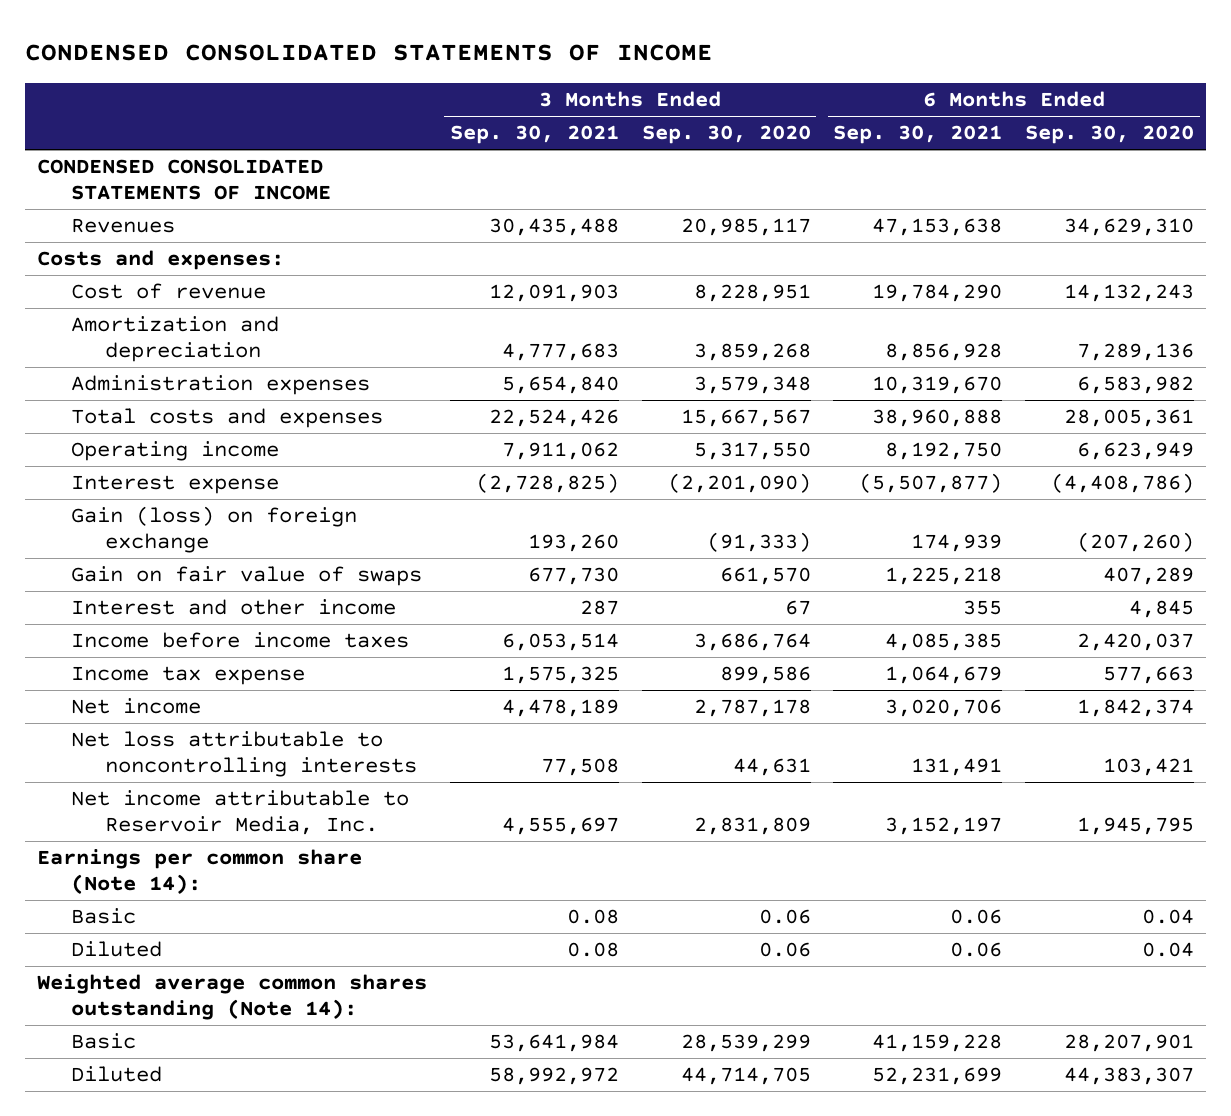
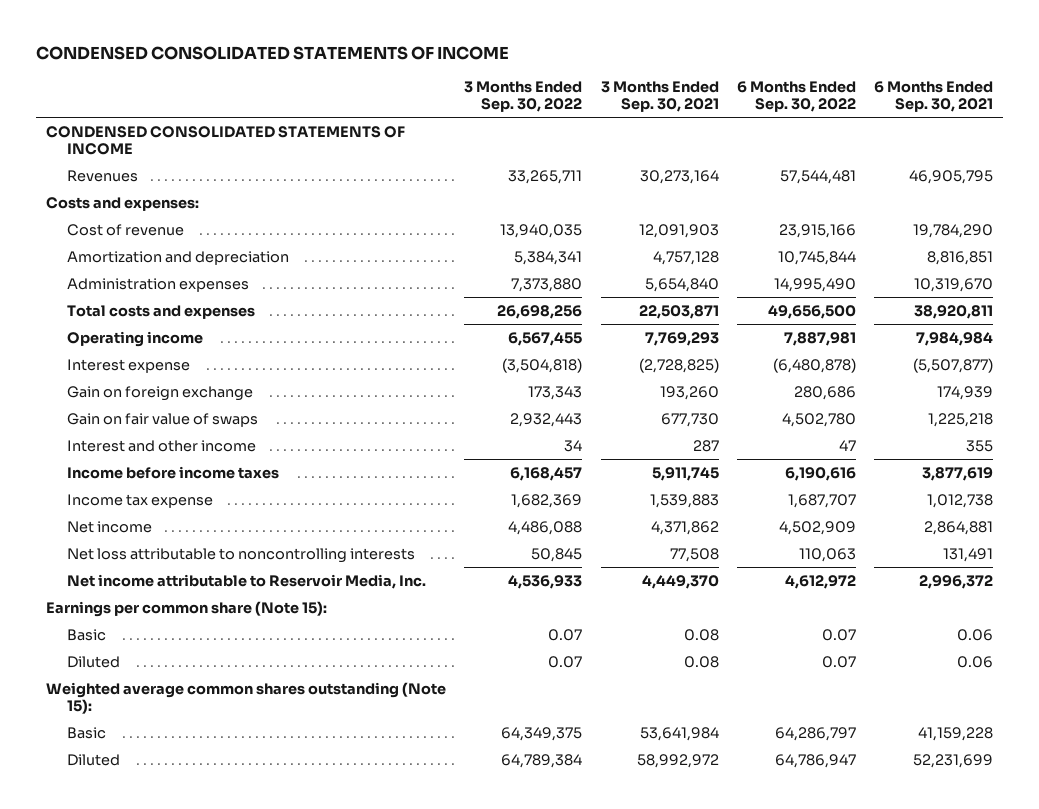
[641,125,811,145] Sep. 30, 2020 -> none
[1025,125,1195,145] Sep. 30, 2020 -> none
none -> [464,81,583,113] 3 Months Ended Sep. 30, 2022
none -> [737,81,857,113] 6 Months Ended Sep. 30, 2022
[488,218,619,237] 30,435,488 -> [639,169,719,184] 30,273,164
[872,218,1003,237] 47,153,638 -> [909,169,994,184] 46,905,795
[501,343,619,362] 4,777,683 -> [652,250,719,265] 4,757,128
[885,343,1003,362] 8,856,928 -> [927,250,994,265] 8,816,851
[488,409,619,428] 22,524,426 -> [638,304,719,319] 22,503,871
[872,409,1003,428] 38,960,888 -> [914,304,994,319] 38,920,811
[501,442,619,461] 7,911,062 -> [644,331,719,346] 7,769,293
[885,442,1003,461] 8,192,750 -> [916,331,994,346] 7,984,984
[70,506,357,554] Gain (loss) on foreign exchange -> [66,385,253,401] Gain on foreign exchange
[501,633,619,652] 6,053,514 -> [651,466,719,481] 5,911,745
[885,633,1003,652] 4,085,385 -> [922,466,994,481] 3,877,619
[501,666,619,685] 1,575,325 -> [649,493,719,508] 1,539,883
[885,666,1003,685] 1,064,679 -> [927,493,994,508] 1,012,738
[501,699,619,718] 4,478,189 -> [650,520,719,535] 4,371,862
[885,699,1003,718] 3,020,706 -> [924,520,994,535] 2,864,881
[501,817,619,836] 4,555,697 -> [641,574,719,589] 4,449,370
[885,817,1003,836] 3,152,197 -> [919,574,994,589] 2,996,372
[36,849,362,895] Earnings per common share (Note 14): -> [45,600,327,617] Earnings per common share (Note 15):
[36,974,427,1021] Weighted average common shares outstanding (Note 14): -> [45,681,446,714] Weighted average common shares outstanding (Note 15):

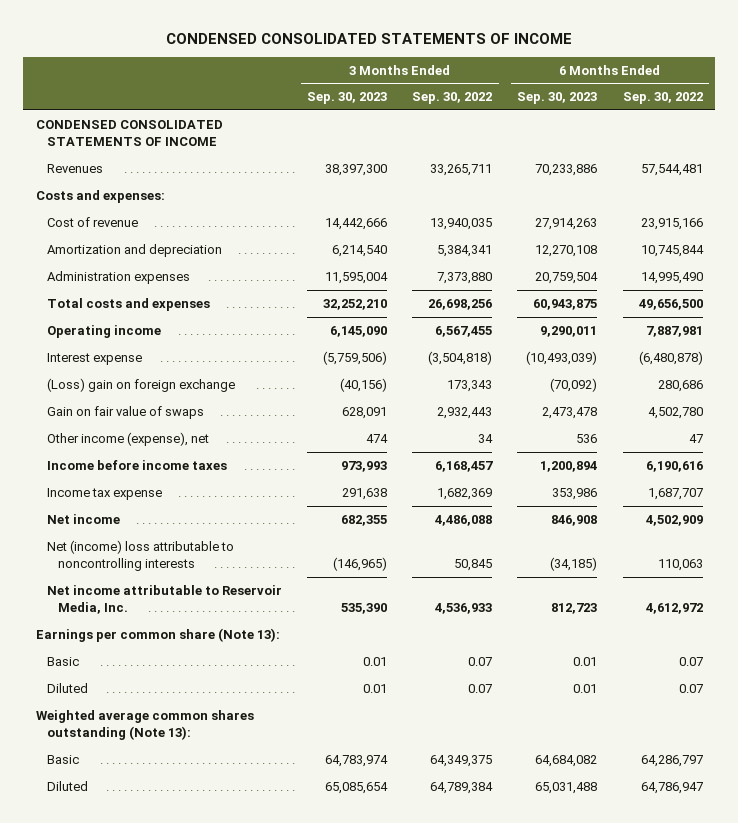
[600,81,719,113] 3 Months Ended Sep. 30, 2021 -> none
[874,81,994,113] 6 Months Ended Sep. 30, 2021 -> none
none -> [307,92,388,105] Sep. 30, 2023
none -> [517,92,598,105] Sep. 30, 2023
[66,385,253,401] Gain on foreign exchange -> [46,377,235,392] (Loss) gain on foreign exchange
[66,439,256,452] Interest and other income -> [46,431,209,446] Other income (expense), net
[66,547,415,563] Net loss attributable to noncontrolling interests -> [46,539,234,572] Net (income) loss attributable to noncontrolling interests
[45,600,327,617] Earnings per common share (Note 15): -> [35,627,280,642] Earnings per common share (Note 13):
[45,681,446,714] Weighted average common shares outstanding (Note 15): -> [35,709,254,741] Weighted average common shares outstanding (Note 13):

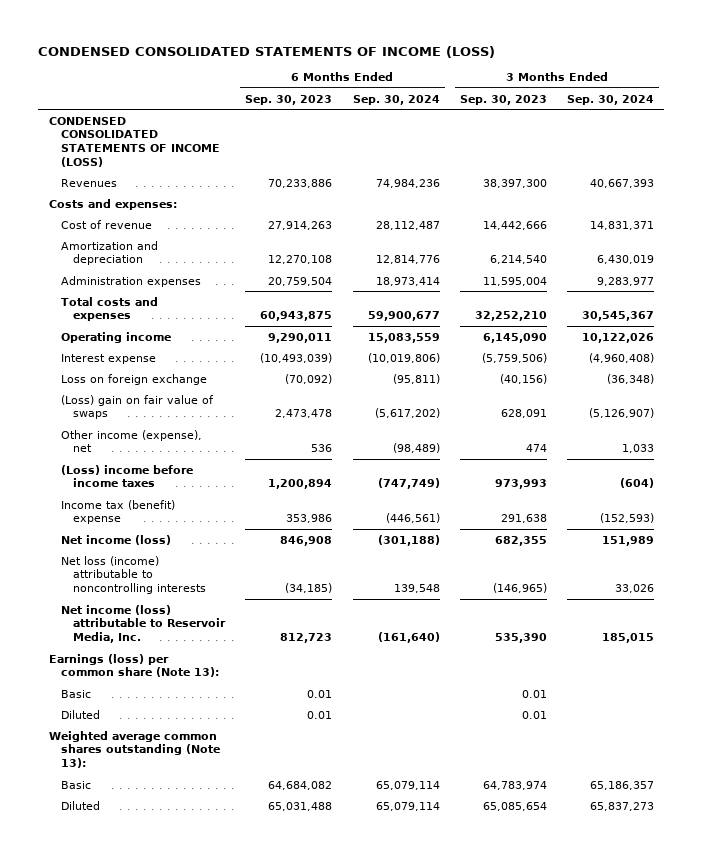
[166,32,573,44] CONDENSED CONSOLIDATED STATEMENTS OF INCOME -> [38,45,496,58] CONDENSED CONSOLIDATED STATEMENTS OF INCOME (LOSS)
[412,92,493,105] Sep. 30, 2022 -> none
[622,92,703,105] Sep. 30, 2022 -> none
none -> [352,94,440,105] Sep. 30, 2024
none -> [567,94,655,105] Sep. 30, 2024
[35,119,223,147] CONDENSED CONSOLIDATED STATEMENTS OF INCOME -> [48,116,220,167] CONDENSED CONSOLIDATED STATEMENTS OF INCOME (LOSS)
[46,377,235,392] (Loss) gain on foreign exchange -> [60,373,207,385] Loss on foreign exchange
[46,405,204,419] Gain on fair value of swaps -> [60,394,214,420] (Loss) gain on fair value of swaps
[46,459,227,470] Income before income taxes -> [60,464,193,488] (Loss) income before income taxes
[46,487,162,500] Income tax expense -> [60,499,175,525] Income tax (benefit) expense
[46,513,120,524] Net income -> [60,534,171,545] Net income (loss)
[46,539,234,572] Net (income) loss attributable to noncontrolling interests -> [60,555,207,595] Net loss (income) attributable to noncontrolling interests
[46,584,282,615] Net income attributable to Reservoir Media, Inc. -> [60,604,227,644] Net income (loss) attributable to Reservoir Media, Inc.
[35,627,280,642] Earnings per common share (Note 13): -> [48,653,219,678] Earnings (loss) per common share (Note 13):

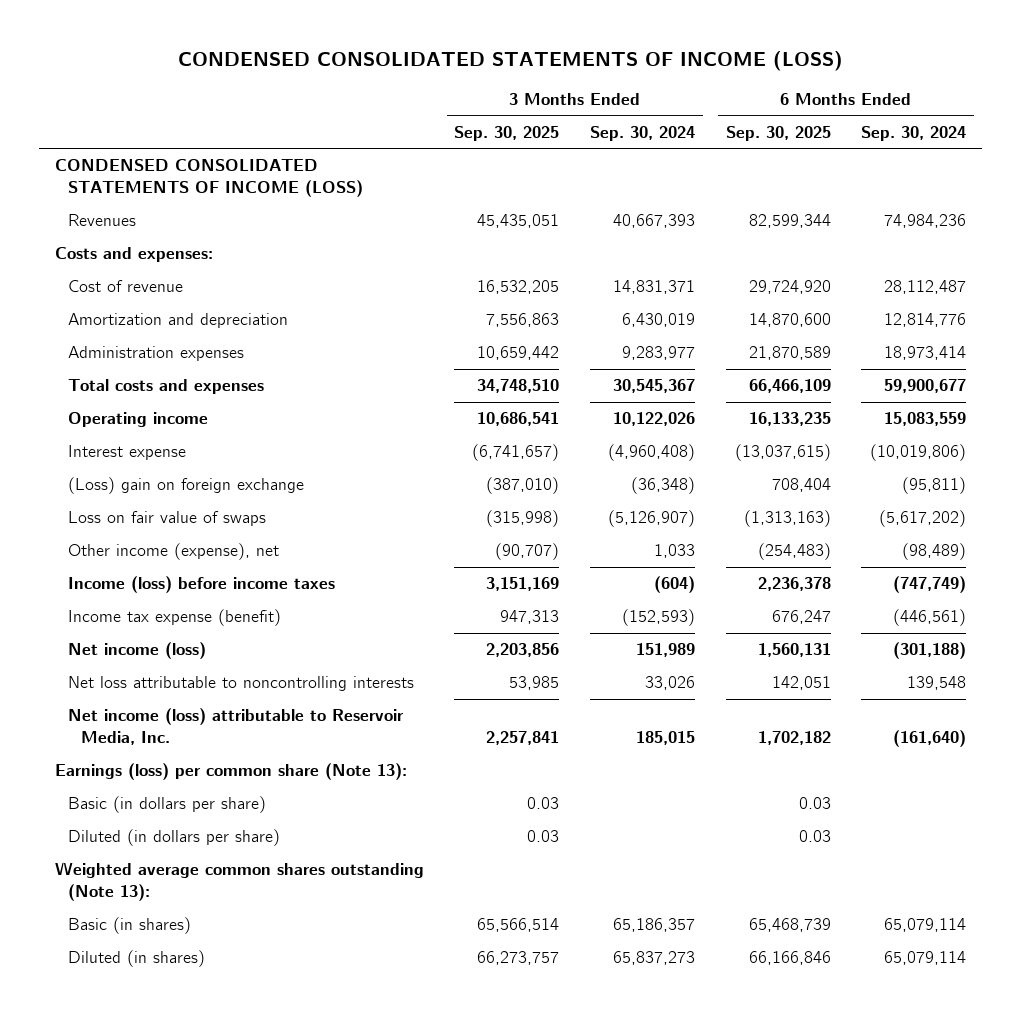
[245,94,333,105] Sep. 30, 2023 -> none
[459,94,547,105] Sep. 30, 2023 -> none
none -> [454,126,560,142] Sep. 30, 2025
none -> [725,126,831,142] Sep. 30, 2025
[60,373,207,385] Loss on foreign exchange -> [68,477,305,495] (Loss) gain on foreign exchange
[60,394,214,420] (Loss) gain on fair value of swaps -> [68,511,267,527] Loss on fair value of swaps
[60,464,193,488] (Loss) income before income taxes -> [68,576,336,594] Income (loss) before income taxes
[60,499,175,525] Income tax (benefit) expense -> [68,609,282,627] Income tax expense (benefit)
[60,555,207,595] Net loss (income) attributable to noncontrolling interests -> [68,676,415,692] Net loss attributable to noncontrolling interests
[60,689,91,698] Basic -> [68,796,267,814] Basic (in dollars per share)
[60,709,100,719] Diluted -> [68,829,281,847] Diluted (in dollars per share)
[60,780,91,789] Basic -> [68,917,192,935] Basic (in shares)
[60,800,100,810] Diluted -> [68,950,206,968] Diluted (in shares)

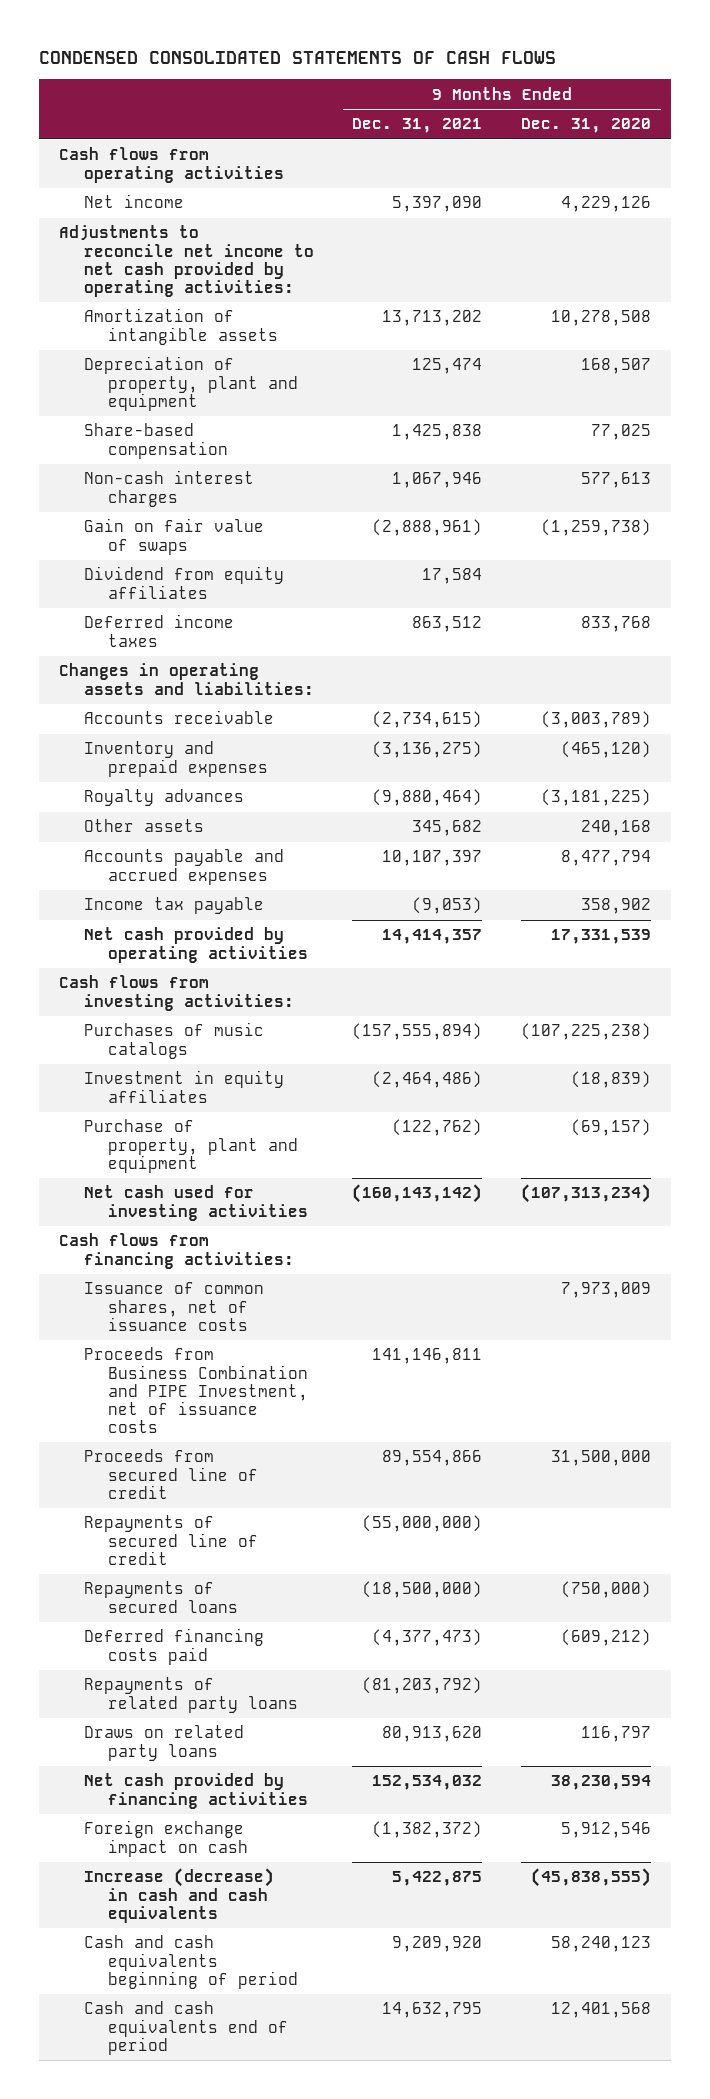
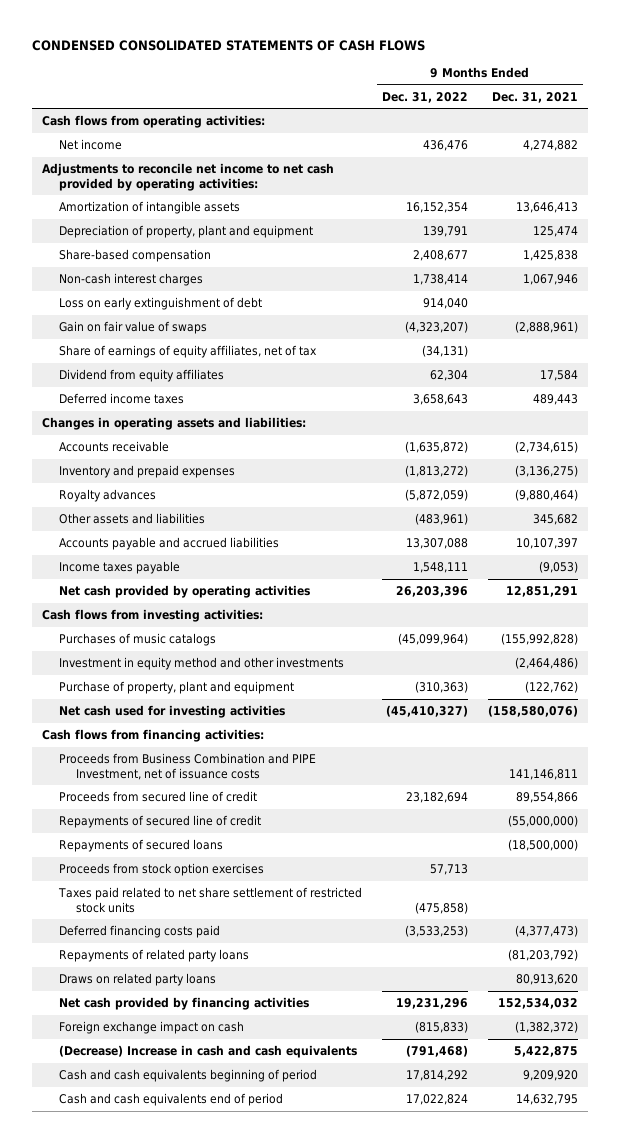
[521,118,652,134] Dec. 31, 2020 -> none
none -> [382,91,469,103] Dec. 31, 2022
[58,147,284,183] Cash flows from operating activities -> [42,114,266,128] Cash flows from operating activities:
[392,196,483,213] 5,397,090 -> [522,139,578,151] 4,274,882
[382,310,483,327] 13,713,202 -> [515,201,578,213] 13,646,413
none -> [59,296,263,310] Loss on early extinguishment of debt
none -> [59,344,318,358] Share of earnings of equity affiliates, net of tax
[412,616,483,633] 863,512 -> [532,393,578,405] 489,443
[83,819,204,833] Other assets -> [59,512,206,524] Other assets and liabilities
[83,849,284,885] Accounts payable and accrued expenses -> [59,536,280,550] Accounts payable and accrued liabilities
[83,897,264,915] Income tax payable -> [59,560,181,574] Income taxes payable
[382,929,483,945] 14,414,357 -> [505,585,578,597] 12,851,291
[352,1023,483,1041] (157,555,894) -> [500,632,578,645] (155,992,828)
[83,1070,284,1103] Investment in equity affiliates -> [59,656,345,670] Investment in equity method and other investments
[352,1184,483,1204] (160,143,142) -> [487,704,578,717] (158,580,076)
[83,1282,264,1331] Issuance of common shares, net of issuance costs -> none
none -> [59,862,265,876] Proceeds from stock option exercises
none -> [58,886,363,913] Taxes paid related to net share settlement of restricted stock units
[83,1868,274,1923] Increase (decrease) in cash and cash equivalents -> [59,1044,358,1058] (Decrease) Increase in cash and cash equivalents

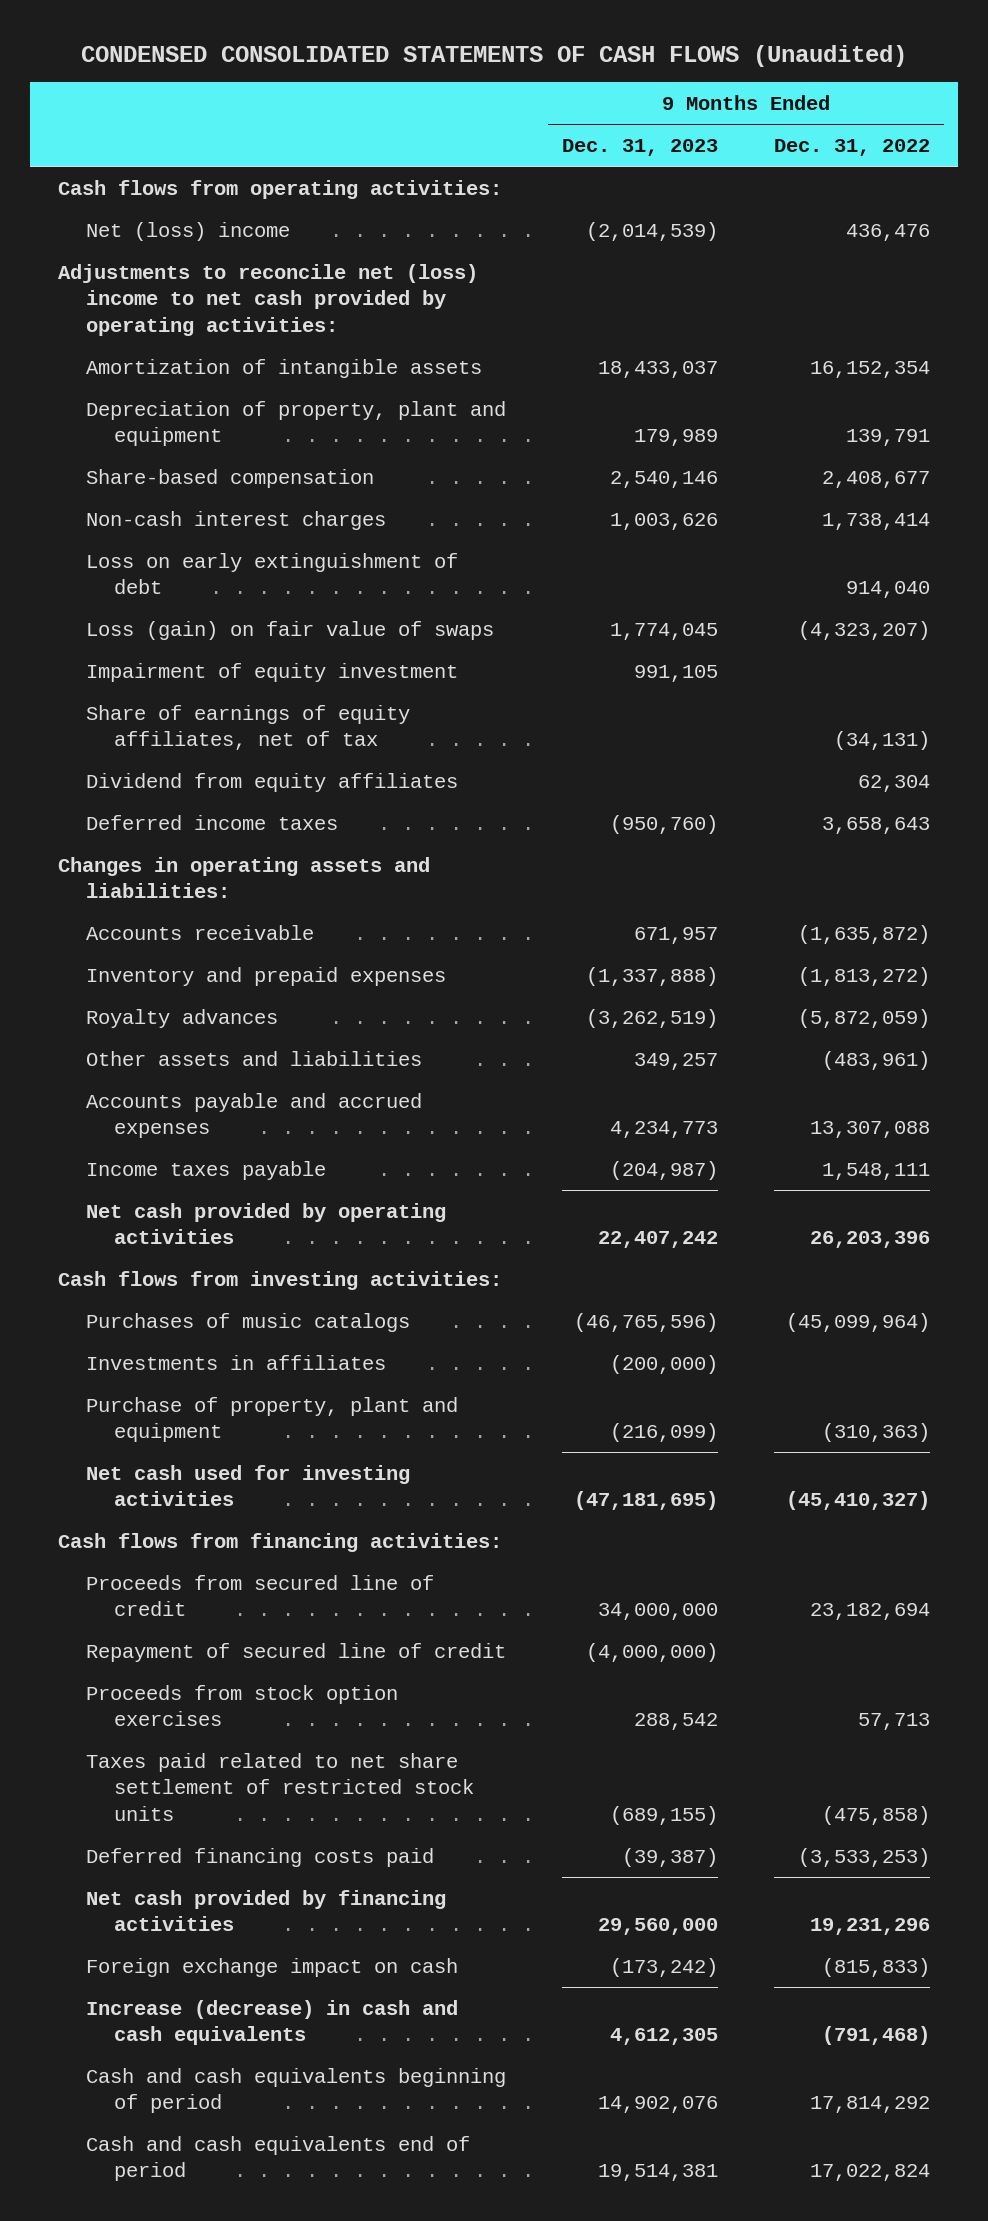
[32,39,426,51] CONDENSED CONSOLIDATED STATEMENTS OF CASH FLOWS -> [80,44,907,67] CONDENSED CONSOLIDATED STATEMENTS OF CASH FLOWS (Unaudited)
[491,91,578,103] Dec. 31, 2021 -> none
none -> [561,139,718,157] Dec. 31, 2023
[59,138,123,150] Net income -> [85,221,290,241] Net (loss) income
[42,162,335,191] Adjustments to reconcile net income to net cash provided by operating activities: -> [57,263,478,336] Adjustments to reconcile net (loss) income to net cash provided by operating activities:
[59,320,208,334] Gain on fair value of swaps -> [85,620,494,640] Loss (gain) on fair value of swaps
none -> [85,662,458,682] Impairment of equity investment
[59,536,280,550] Accounts payable and accrued liabilities -> [85,1092,422,1139] Accounts payable and accrued expenses
[59,656,345,670] Investment in equity method and other investments -> none
none -> [85,1354,386,1370] Investments in affiliates
[59,752,317,780] Proceeds from Business Combination and PIPE Investment, net of issuance costs -> none
[59,838,224,852] Repayments of secured loans -> none
[59,814,262,828] Repayments of secured line of credit -> [85,1642,506,1662] Repayment of secured line of credit
[59,948,250,962] Repayments of related party loans -> none
[59,972,217,986] Draws on related party loans -> none
[59,1044,358,1058] (Decrease) Increase in cash and cash equivalents -> [85,1999,458,2046] Increase (decrease) in cash and cash equivalents

